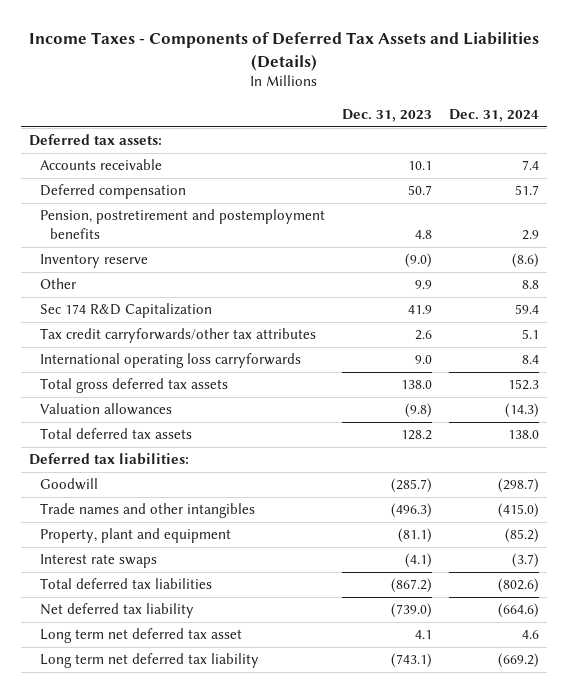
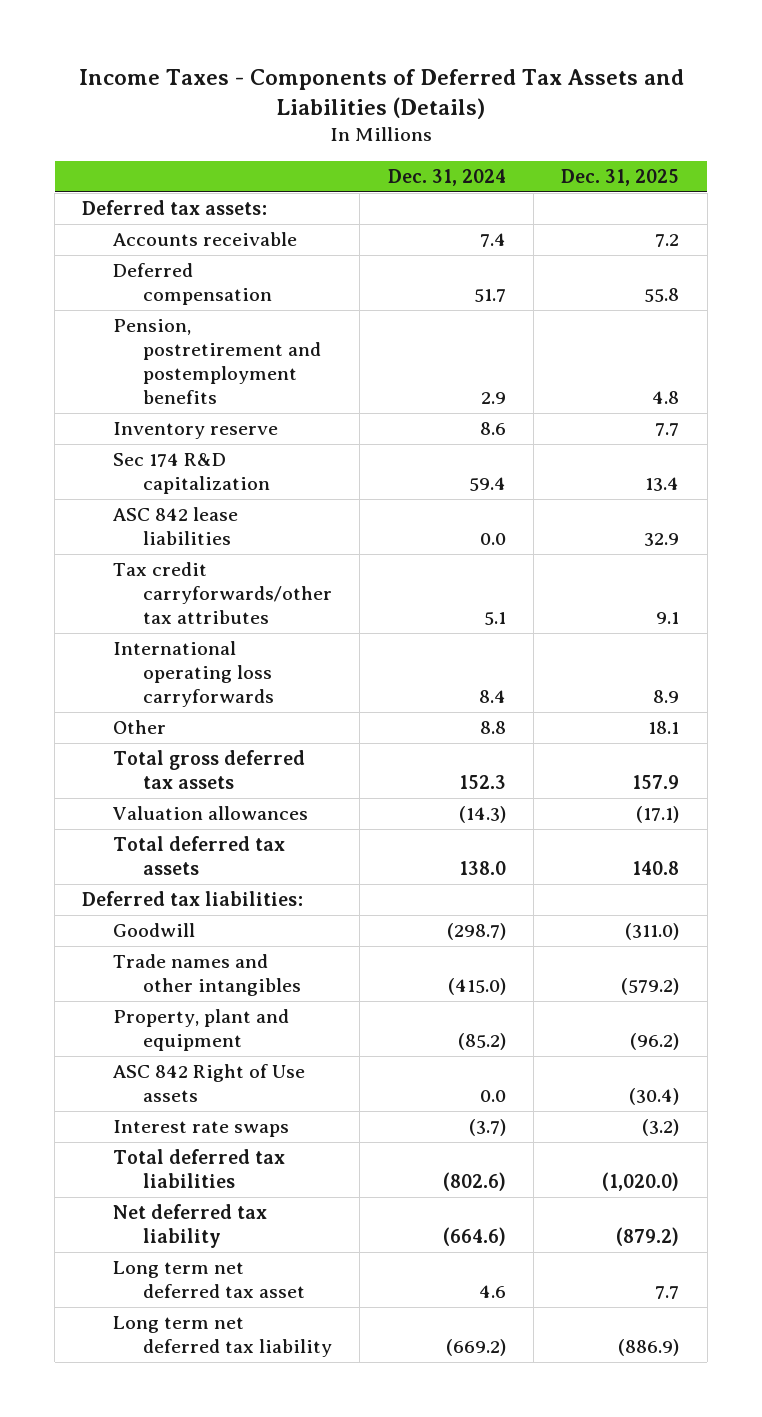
[341,108,432,122] Dec. 31, 2023 -> none
none -> [561,169,680,187] Dec. 31, 2025
[511,253,539,269] (8.6) -> [479,422,506,436] 8.6
[39,303,212,319] Sec 174 R&D Capitalization -> [112,453,270,495] Sec 174 R&D capitalization
none -> [112,507,238,546] ASC 842 lease liabilities
[39,278,77,290] Other -> [112,720,166,735] Other
none -> [112,1064,305,1103] ASC 842 Right of Use assets

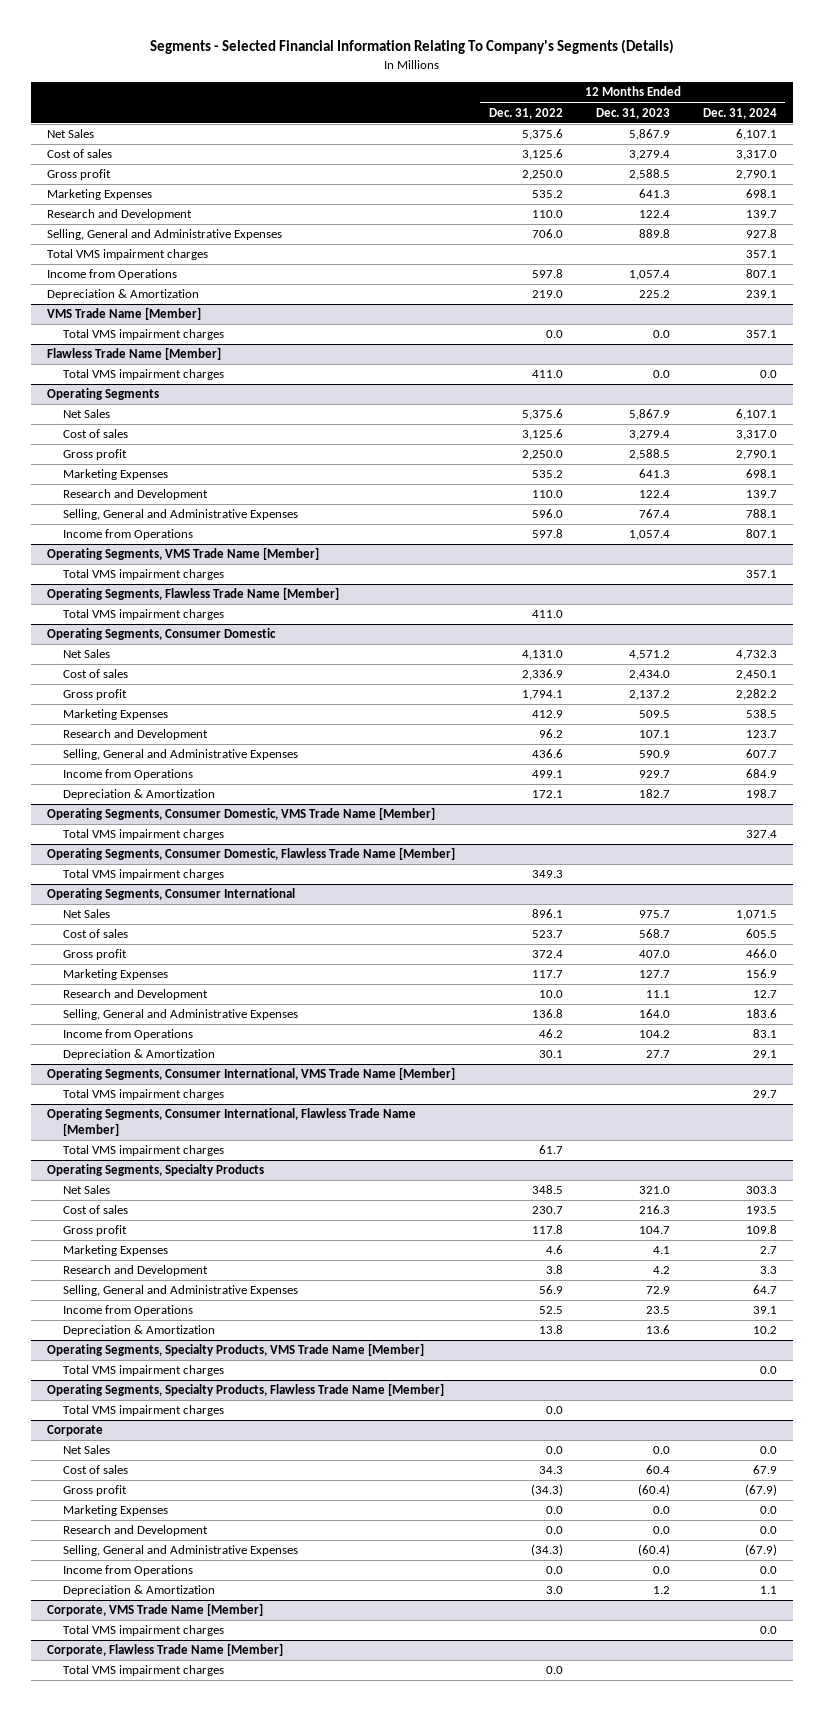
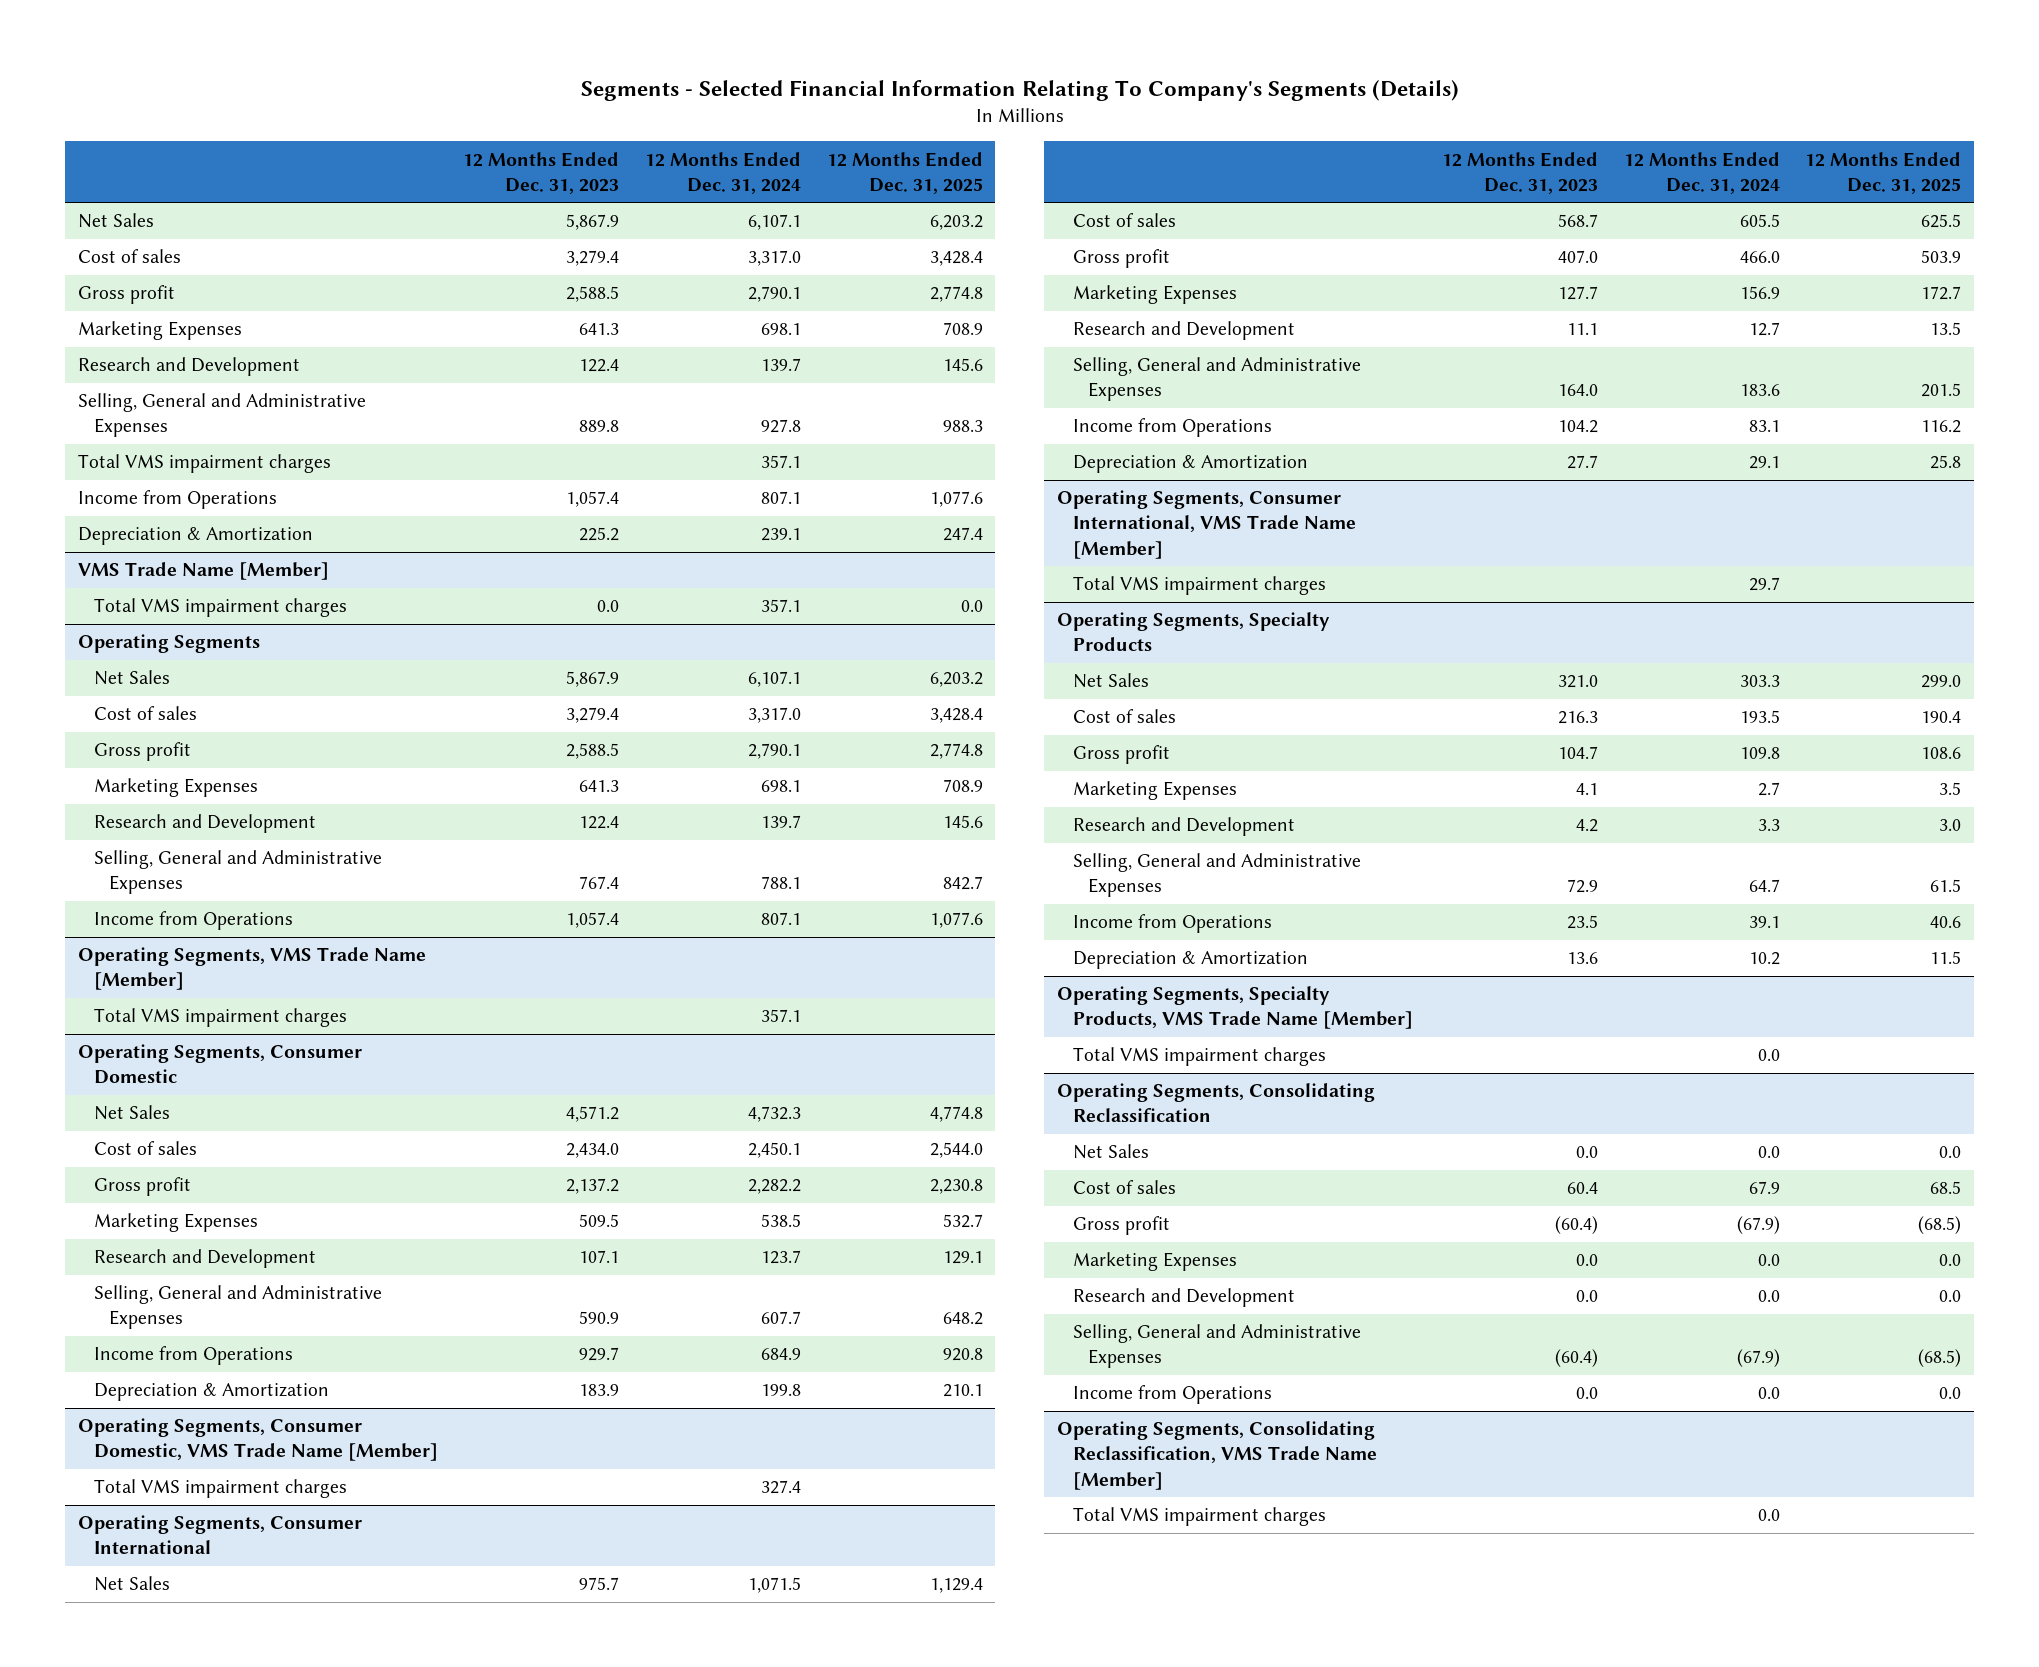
[488,107,563,119] Dec. 31, 2022 -> none
none -> [826,151,983,194] 12 Months Ended Dec. 31, 2025
[47,347,222,361] Flawless Trade Name [Member] -> none
[63,369,225,381] Total VMS impairment charges -> none
[47,587,340,601] Operating Segments, Flawless Trade Name [Member] -> none
[63,609,225,621] Total VMS impairment charges -> none
[638,789,670,799] 182.7 -> [579,1384,620,1397] 183.9
[745,789,777,799] 198.7 -> [760,1384,801,1397] 199.8
[47,847,456,861] Operating Segments, Consumer Domestic, Flawless Trade Name [Member] -> none
[63,869,225,881] Total VMS impairment charges -> none
[47,1108,417,1136] Operating Segments, Consumer International, Flawless Trade Name [Member] -> none
[63,1145,225,1157] Total VMS impairment charges -> none
[47,1383,445,1397] Operating Segments, Specialty Products, Flawless Trade Name [Member] -> none
[63,1405,225,1417] Total VMS impairment charges -> none
[47,1425,104,1437] Corporate -> none
none -> [1056,1083,1375,1123] Operating Segments, Consolidating Reclassification
[63,1585,216,1597] Depreciation & Amortization -> none
[47,1603,264,1617] Corporate, VMS Trade Name [Member] -> none
none -> [1056,1421,1377,1490] Operating Segments, Consolidating Reclassification, VMS Trade Name [Member]
[47,1643,284,1657] Corporate, Flawless Trade Name [Member] -> none
[63,1665,225,1677] Total VMS impairment charges -> none

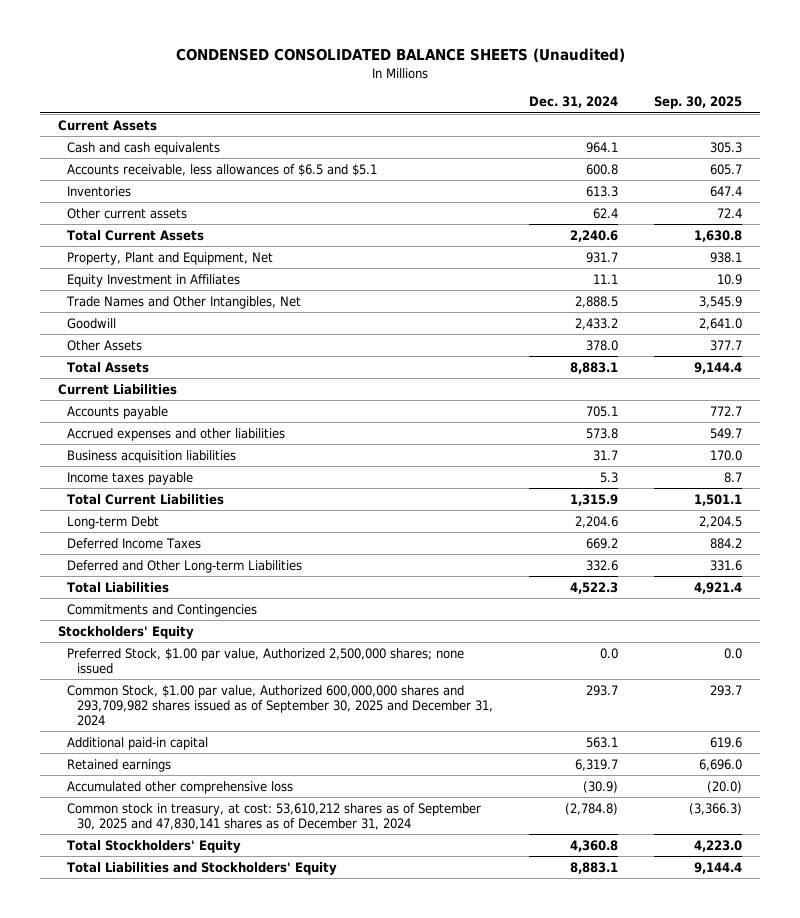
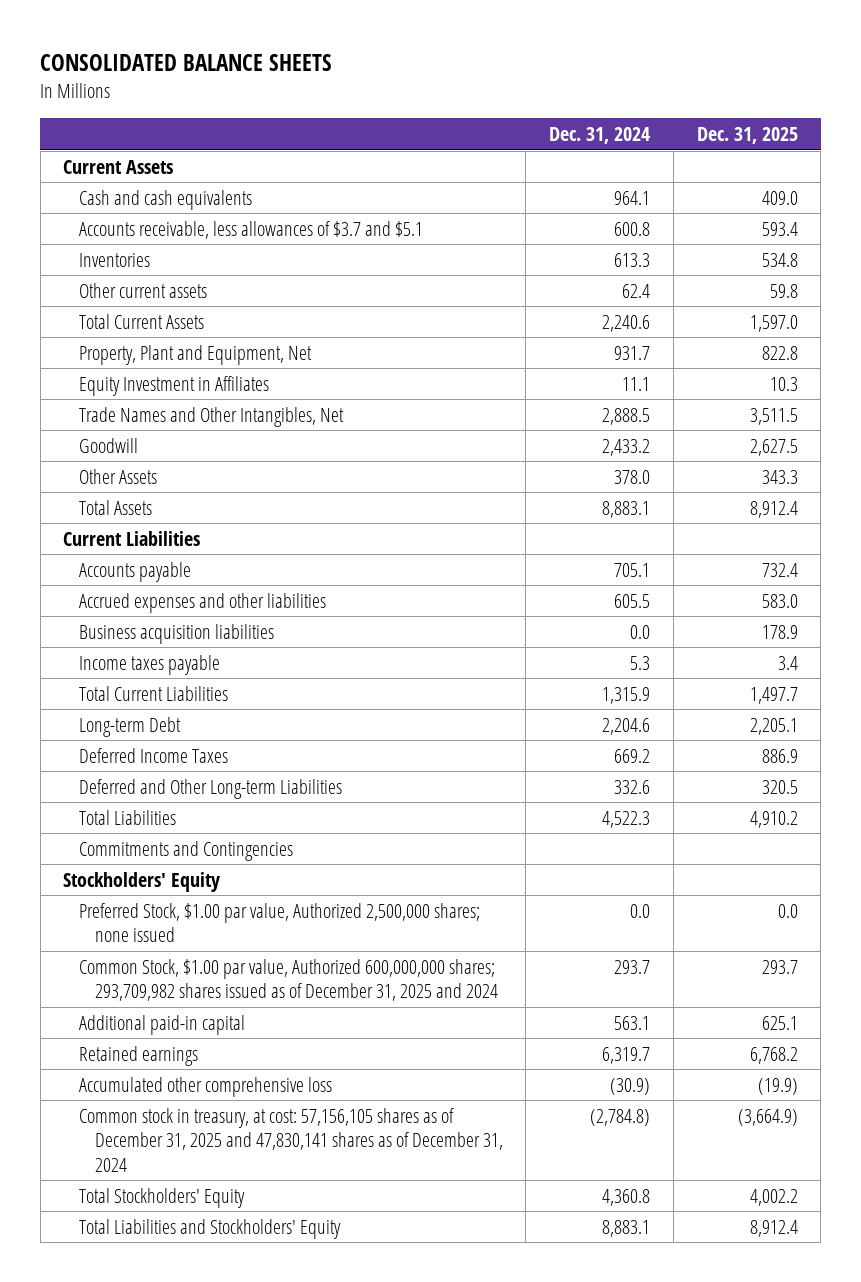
[176,48,626,63] CONDENSED CONSOLIDATED BALANCE SHEETS (Unaudited) -> [40,54,333,72] CONSOLIDATED BALANCE SHEETS
[653,96,742,110] Sep. 30, 2025 -> none
none -> [696,126,798,144] Dec. 31, 2025
[67,163,378,176] Accounts receivable, less allowances of $6.5 and $5.1 -> [79,220,424,239] Accounts receivable, less allowances of $3.7 and $5.1
[585,427,618,439] 573.8 -> [614,593,651,608] 605.5
[592,449,618,461] 31.7 -> [630,624,651,639] 0.0
[67,684,493,727] Common Stock, $1.00 par value, Authorized 600,000,000 shares and 293,709,982 shares issued as of September 30, 2025 and December 31, 2024 -> [79,958,498,1002] Common Stock, $1.00 par value, Authorized 600,000,000 shares; 293,709,982 shares issued as of December 31, 2025 and 2024
[67,802,482,830] Common stock in treasury, at cost: 53,610,212 shares as of September 30, 2025 and 47,830,141 shares as of December 31, 2024 -> [79,1107,503,1172] Common stock in treasury, at cost: 57,156,105 shares as of December 31, 2025 and 47,830,141 shares as of December 31, 2024

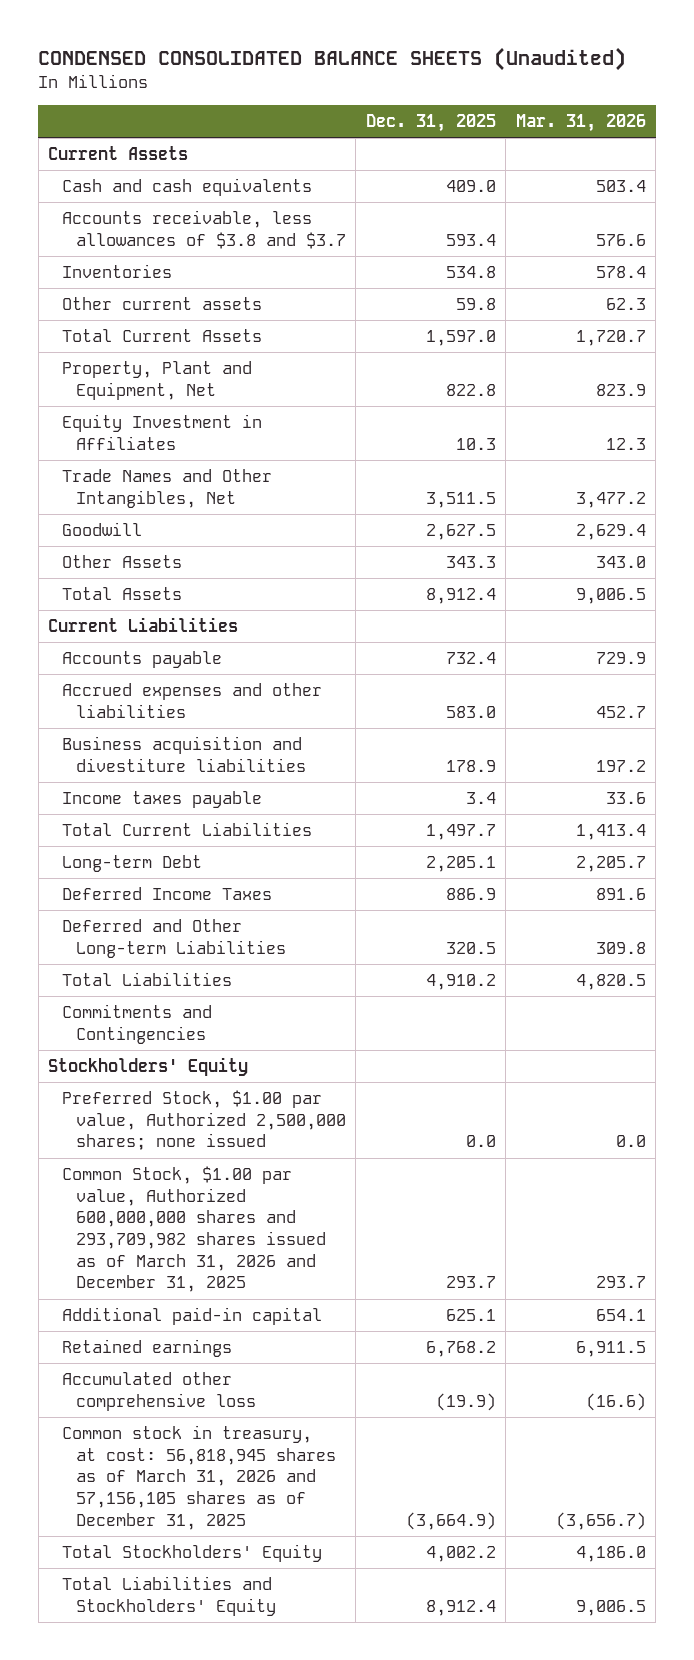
[40,54,333,72] CONSOLIDATED BALANCE SHEETS -> [38,46,627,71] CONDENSED CONSOLIDATED BALANCE SHEETS (Unaudited)
[549,126,651,144] Dec. 31, 2024 -> none
none -> [515,114,646,133] Mar. 31, 2026
[79,220,424,239] Accounts receivable, less allowances of $3.7 and $5.1 -> [62,210,346,249] Accounts receivable, less allowances of $3.8 and $3.7
[79,623,275,644] Business acquisition liabilities -> [62,736,306,772] Business acquisition and divestiture liabilities
[79,958,498,1002] Common Stock, $1.00 par value, Authorized 600,000,000 shares; 293,709,982 shares issued as of December 31, 2025 and 2024 -> [62,1166,326,1293] Common Stock, $1.00 par value, Authorized 600,000,000 shares and 293,709,982 shares issued as of March 31, 2026 and December 31, 2025
[79,1107,503,1172] Common stock in treasury, at cost: 57,156,105 shares as of December 31, 2025 and 47,830,141 shares as of December 31, 2024 -> [62,1425,336,1530] Common stock in treasury, at cost: 56,818,945 shares as of March 31, 2026 and 57,156,105 shares as of December 31, 2025

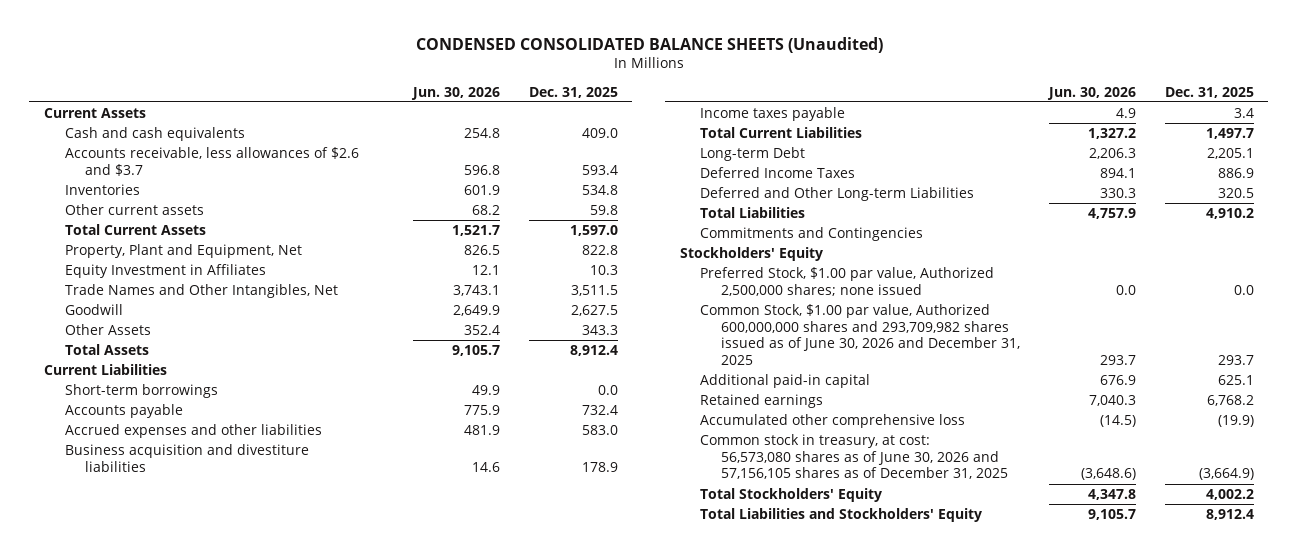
[515,114,646,133] Mar. 31, 2026 -> none
none -> [410,86,500,100] Jun. 30, 2026
[62,210,346,249] Accounts receivable, less allowances of $3.8 and $3.7 -> [64,146,359,176] Accounts receivable, less allowances of $2.6 and $3.7
none -> [64,383,218,398] Short-term borrowings
[62,1166,326,1293] Common Stock, $1.00 par value, Authorized 600,000,000 shares and 293,709,982 shares issued as of March 31, 2026 and December 31, 2025 -> [700,303,1021,365] Common Stock, $1.00 par value, Authorized 600,000,000 shares and 293,709,982 shares issued as of June 30, 2026 and December 31, 2025
[62,1425,336,1530] Common stock in treasury, at cost: 56,818,945 shares as of March 31, 2026 and 57,156,105 shares as of December 31, 2025 -> [700,433,1009,480] Common stock in treasury, at cost: 56,573,080 shares as of June 30, 2026 and 57,156,105 shares as of December 31, 2025

